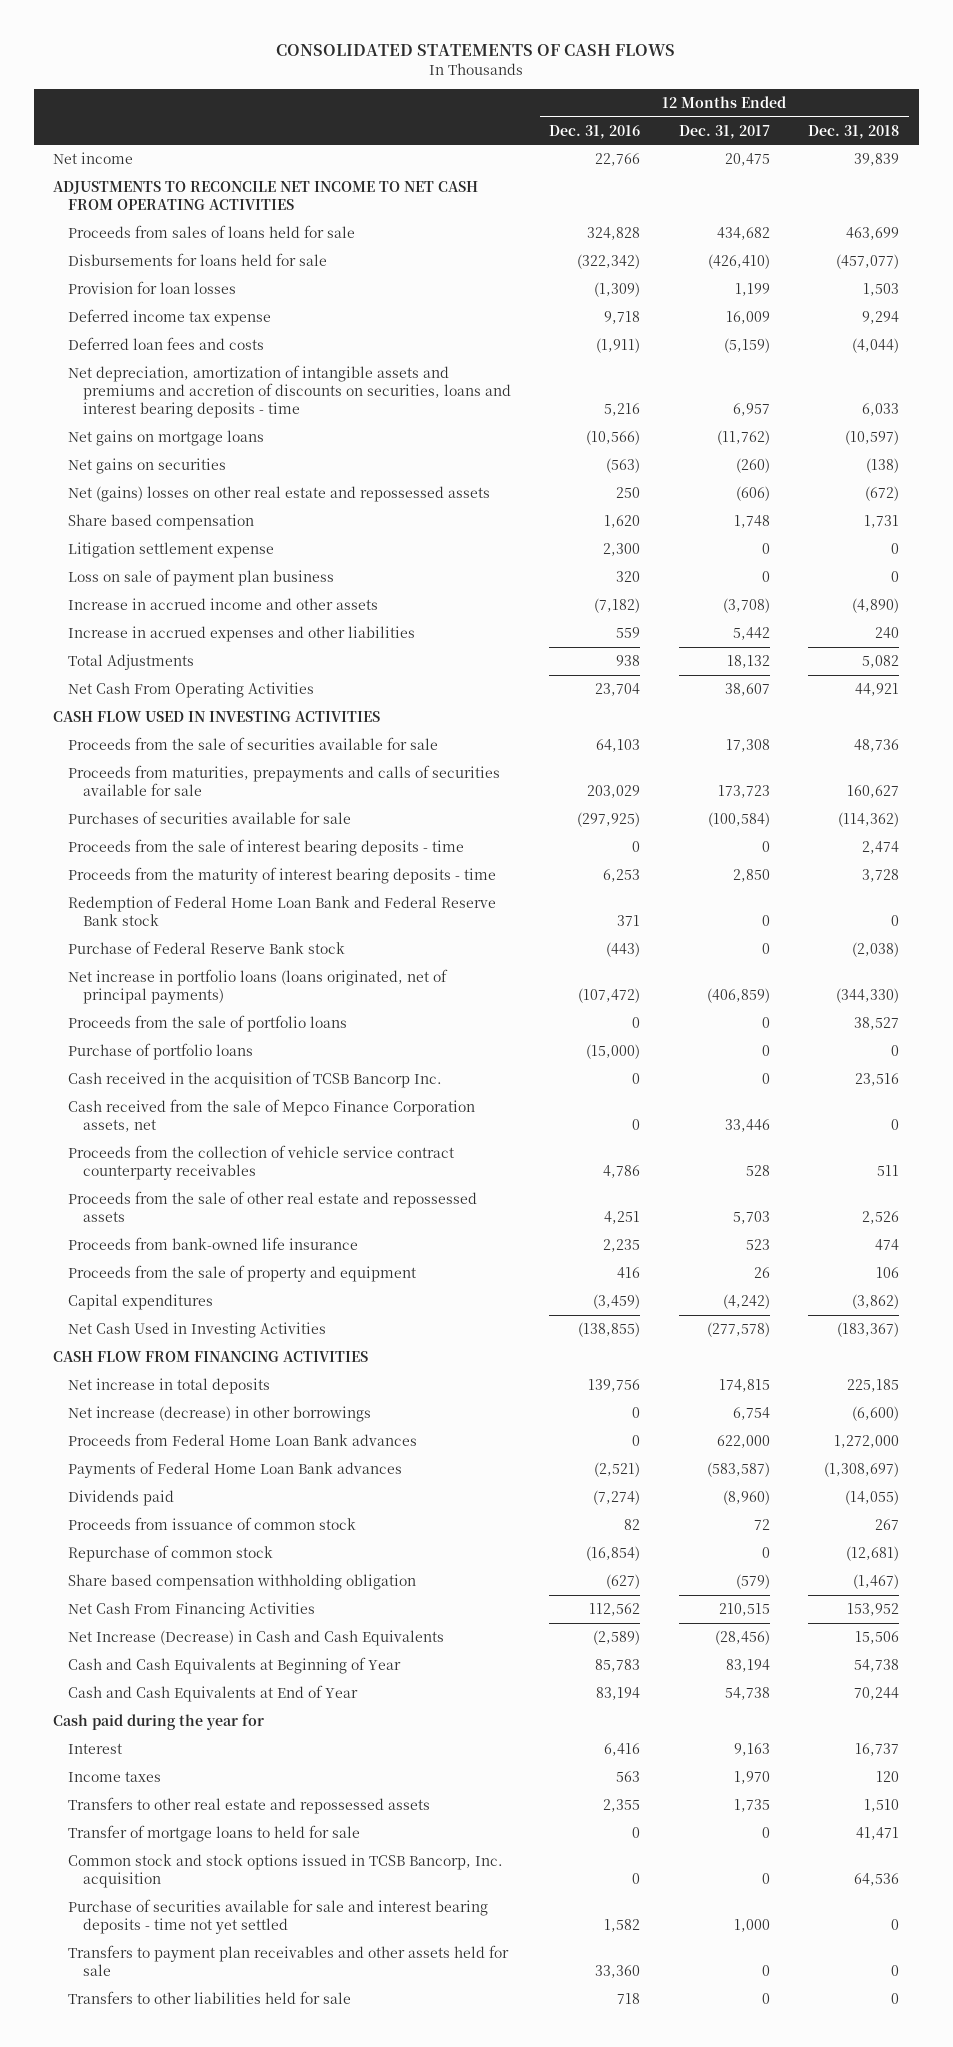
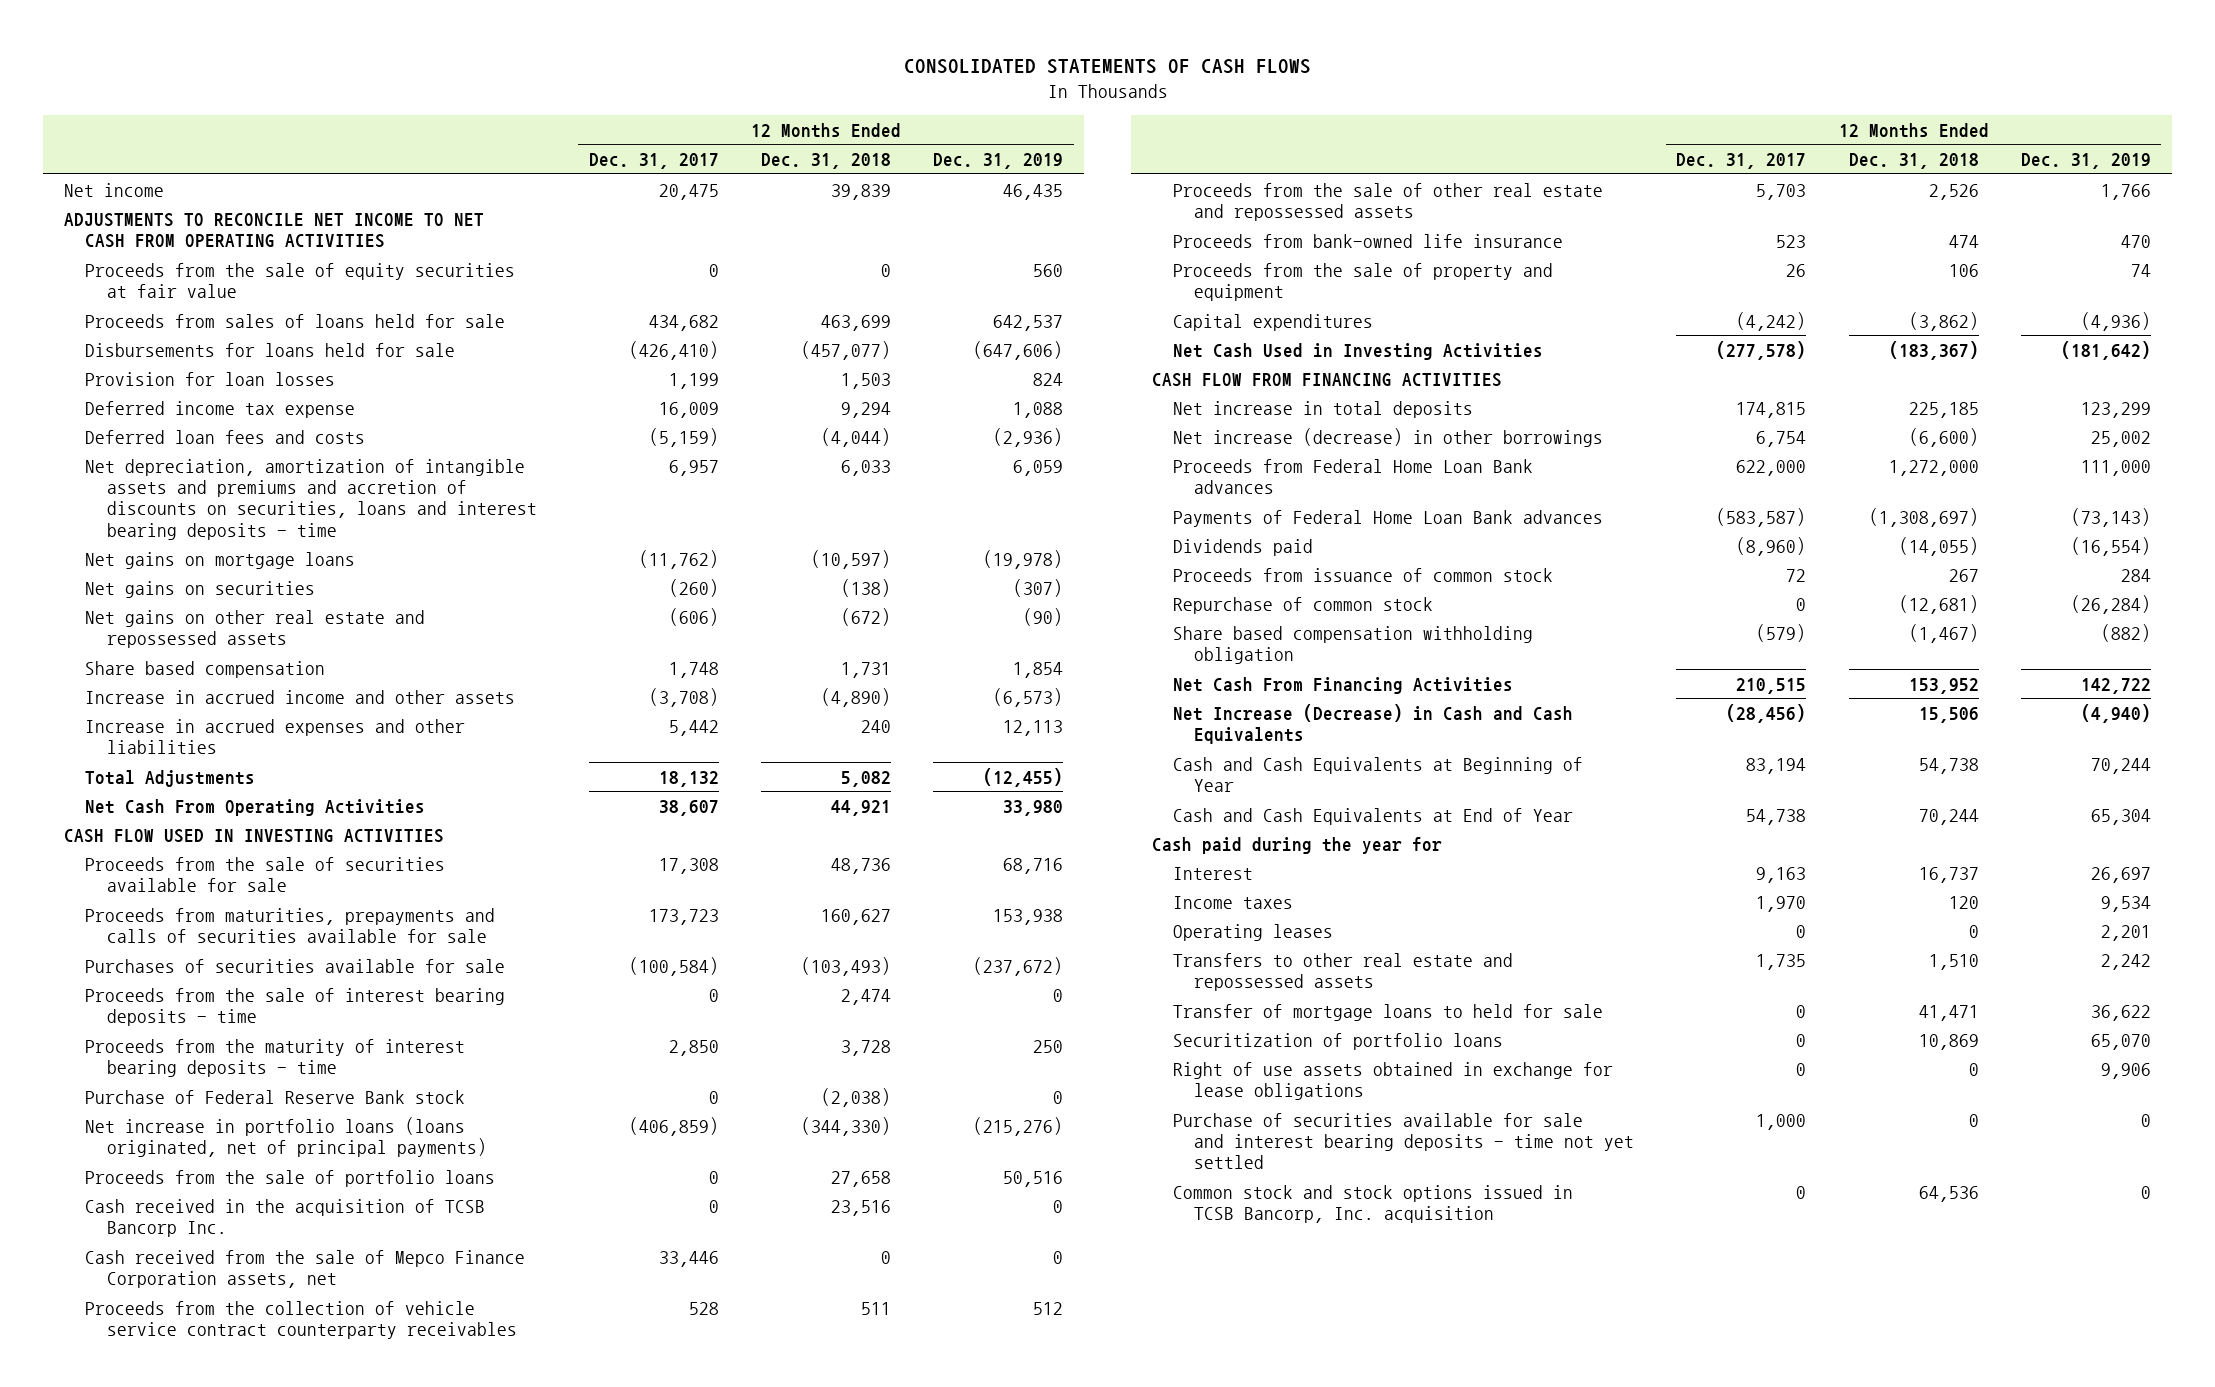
[549,124,641,139] Dec. 31, 2016 -> none
none -> [933,152,1064,169] Dec. 31, 2019
none -> [85,262,516,298] Proceeds from the sale of equity securities at fair value
[68,486,491,503] Net (gains) losses on other real estate and repossessed assets -> [85,609,426,648] Net gains on other real estate and repossessed assets
[68,542,275,559] Litigation settlement expense -> none
[68,569,335,587] Loss on sale of payment plan business -> none
[838,812,900,828] (114,362) -> [801,956,892,976] (103,493)
[68,895,497,927] Redemption of Federal Home Loan Bank and Federal Reserve Bank stock -> none
[68,1043,254,1061] Purchase of portfolio loans -> none
[854,1017,900,1031] 38,527 -> [831,1170,892,1187] 27,658
none -> [1172,923,1333,941] Operating leases
none -> [1172,1032,1503,1050] Securitization of portfolio loans
none -> [1172,1061,1613,1100] Right of use assets obtained in exchange for lease obligations
[68,1945,510,1977] Transfers to payment plan receivables and other assets held for sale -> none
[68,1991,352,2005] Transfers to other liabilities held for sale -> none
[68,1854,504,1889] Common stock and stock options issued in TCSB Bancorp, Inc. acquisition -> [1172,1184,1573,1223] Common stock and stock options issued in TCSB Bancorp, Inc. acquisition

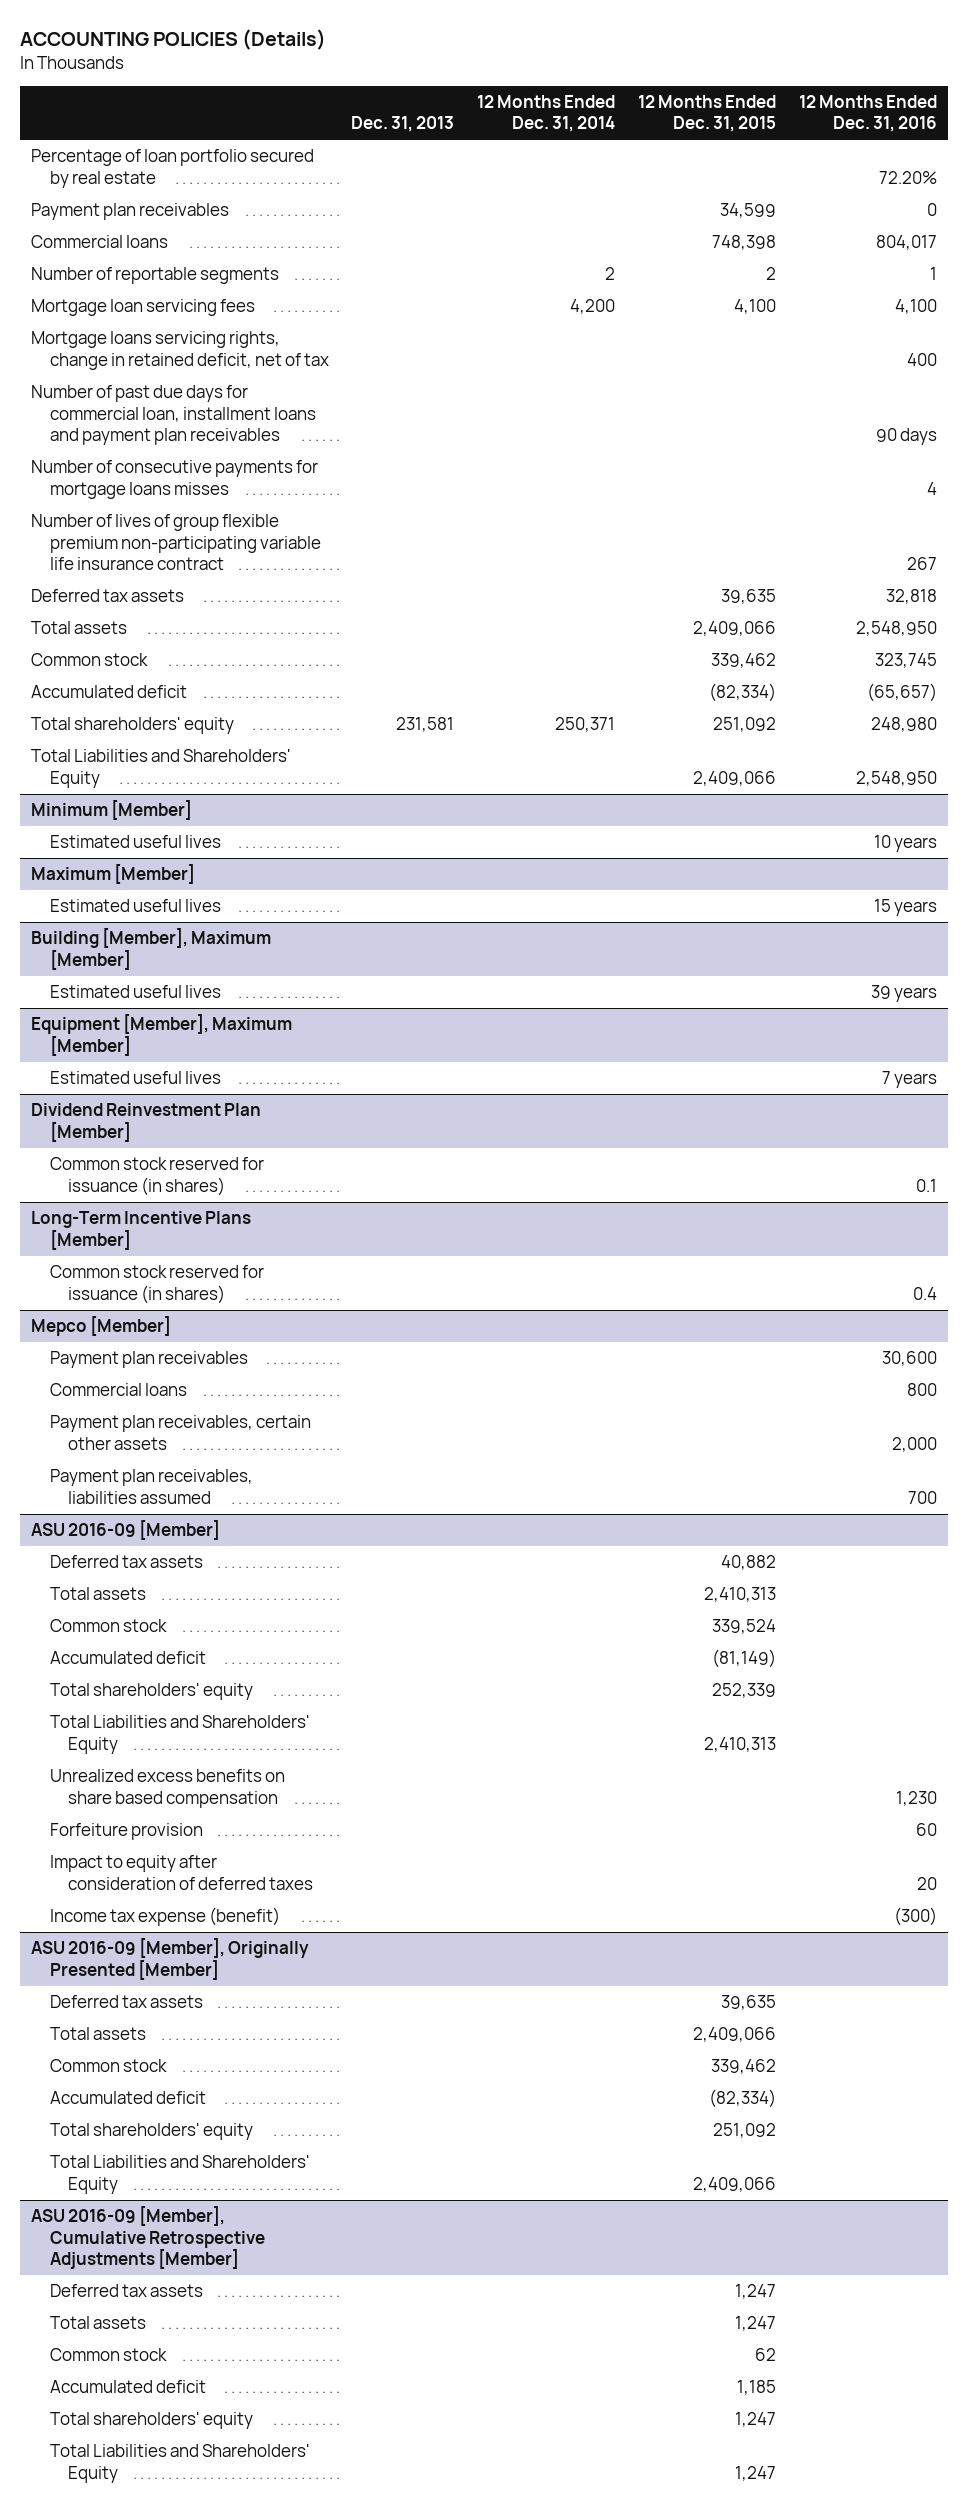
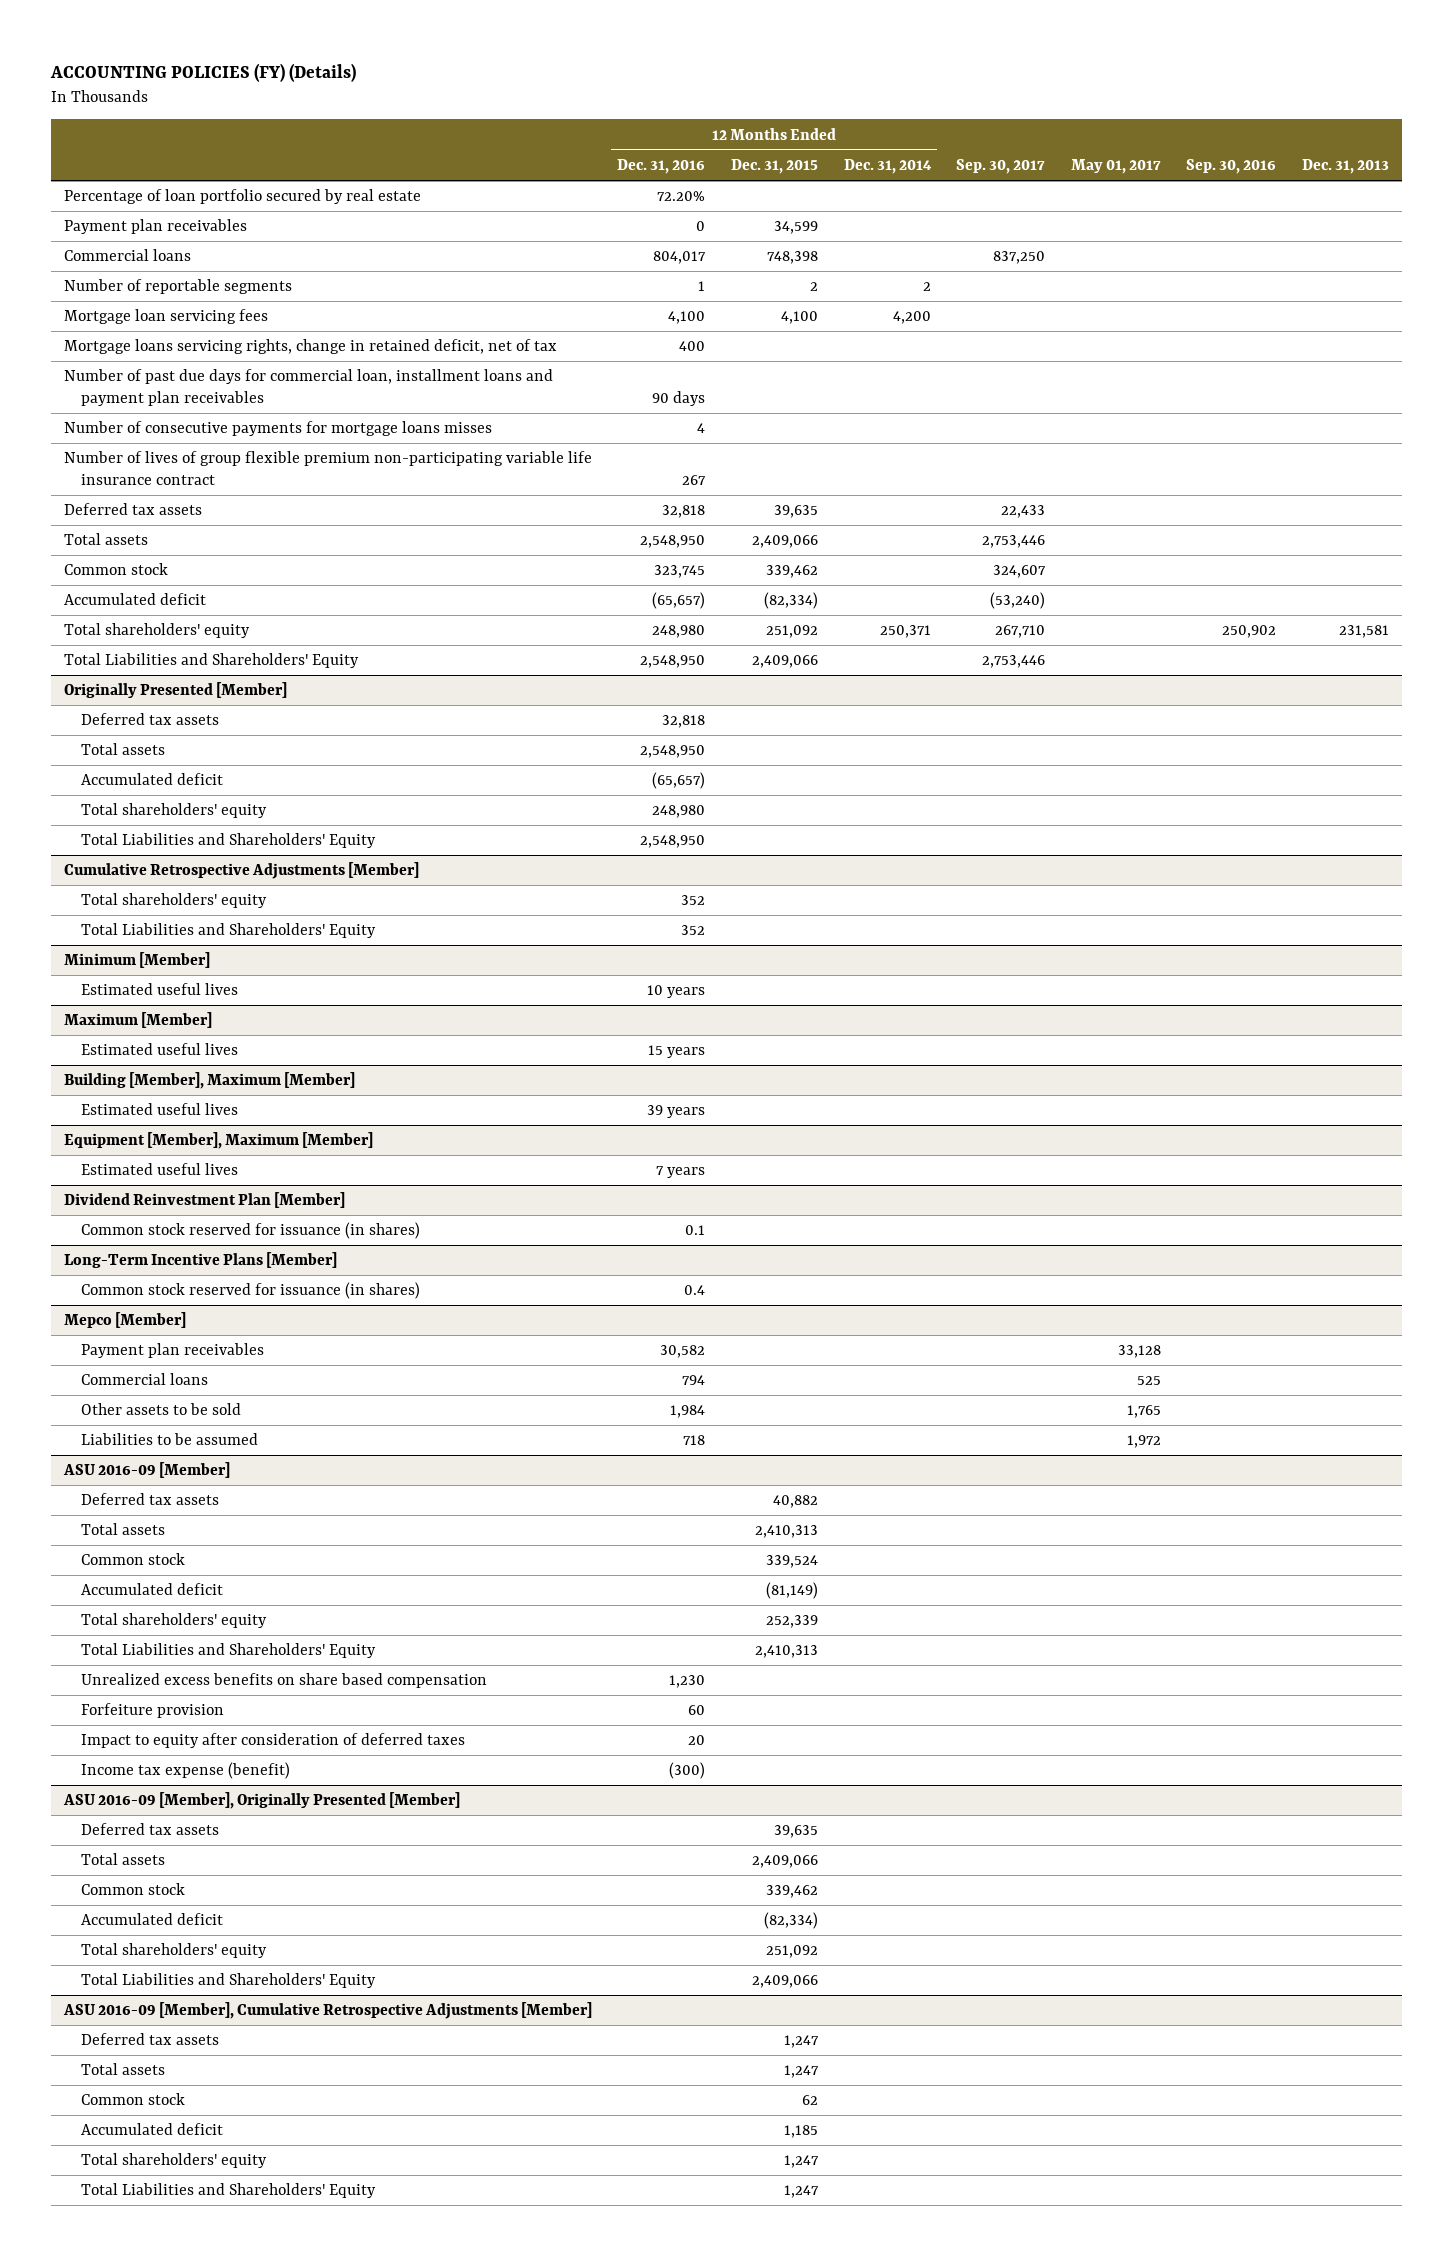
[19,29,326,51] ACCOUNTING POLICIES (Details) -> [49,63,356,83] ACCOUNTING POLICIES (FY) (Details)
none -> [956,159,1046,175] Sep. 30, 2017
none -> [1070,159,1161,175] May 01, 2017
none -> [1186,159,1277,175] Sep. 30, 2016
none -> [63,682,287,699] Originally Presented [Member]
none -> [80,713,219,726] Deferred tax assets
none -> [80,743,165,756] Total assets
none -> [80,773,223,786] Accumulated deficit
none -> [80,803,267,819] Total shareholders' equity
none -> [80,833,376,849] Total Liabilities and Shareholders' Equity
none -> [63,862,419,880] Cumulative Retrospective Adjustments [Member]
none -> [80,893,267,909] Total shareholders' equity
none -> [80,923,376,939] Total Liabilities and Shareholders' Equity
[881,1351,937,1367] 30,600 -> [660,1345,706,1359] 30,582
[906,1383,937,1397] 800 -> [682,1375,706,1386] 794
[49,1415,311,1450] Payment plan receivables, certain other assets -> [80,1403,241,1416] Other assets to be sold
[891,1436,937,1452] 2,000 -> [670,1405,706,1419] 1,984
[49,1469,253,1504] Payment plan receivables, liabilities assumed -> [80,1433,258,1446] Liabilities to be assumed
[907,1490,937,1504] 700 -> [683,1435,706,1446] 718

